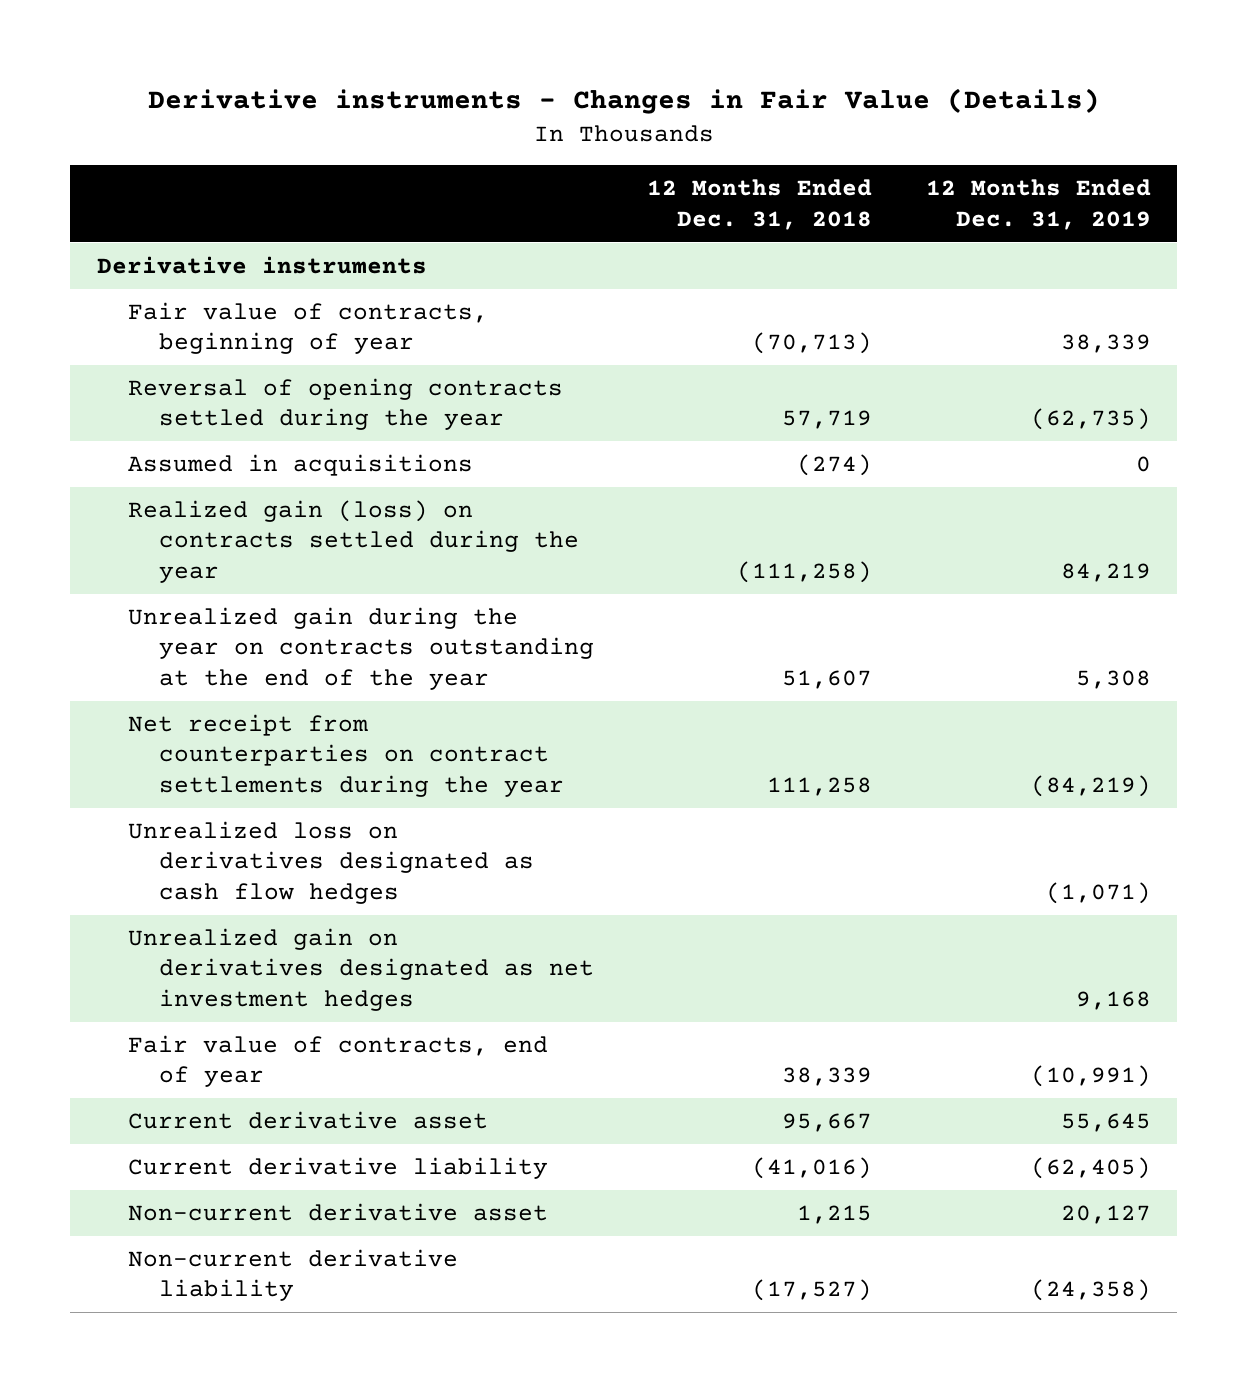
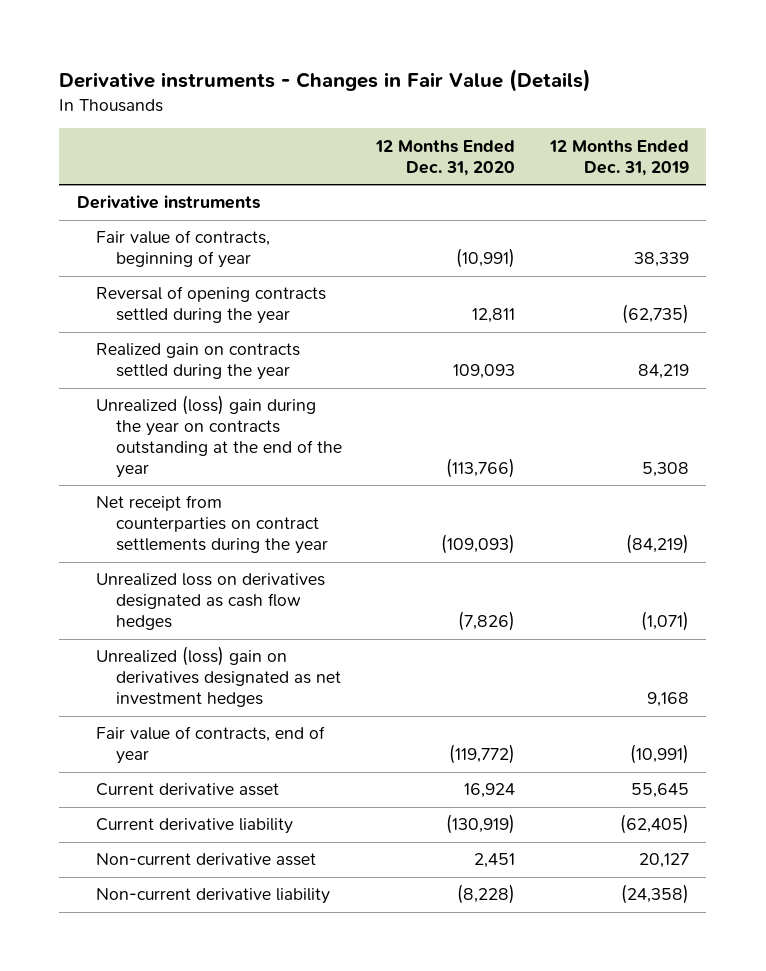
[647,179,873,230] 12 Months Ended Dec. 31, 2018 -> none
none -> [375,139,516,176] 12 Months Ended Dec. 31, 2020
[128,454,474,477] Assumed in acquisitions -> none
[128,500,580,583] Realized gain (loss) on contracts settled during the year -> [96,343,301,381] Realized gain on contracts settled during the year
[128,607,595,690] Unrealized gain during the year on contracts outstanding at the end of the year -> [96,395,342,479] Unrealized (loss) gain during the year on contracts outstanding at the end of the year
[128,928,595,1011] Unrealized gain on derivatives designated as net investment hedges -> [96,646,341,708] Unrealized (loss) gain on derivatives designated as net investment hedges

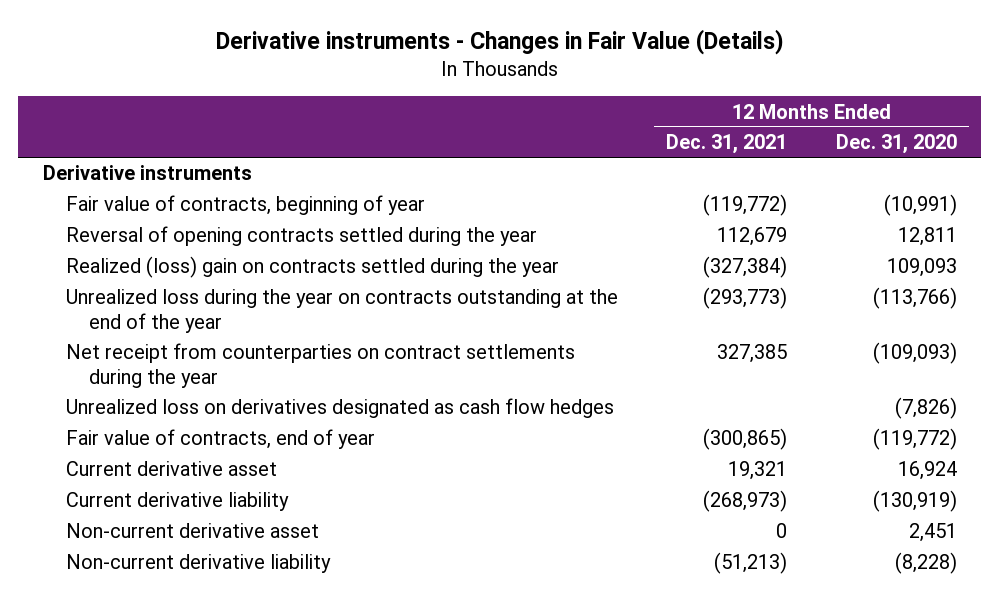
[548,139,689,176] 12 Months Ended Dec. 31, 2019 -> none
none -> [666,134,788,155] Dec. 31, 2021
[96,343,301,381] Realized gain on contracts settled during the year -> [65,256,559,279] Realized (loss) gain on contracts settled during the year
[96,395,342,479] Unrealized (loss) gain during the year on contracts outstanding at the end of the year -> [65,289,618,334] Unrealized loss during the year on contracts outstanding at the end of the year
[96,646,341,708] Unrealized (loss) gain on derivatives designated as net investment hedges -> none

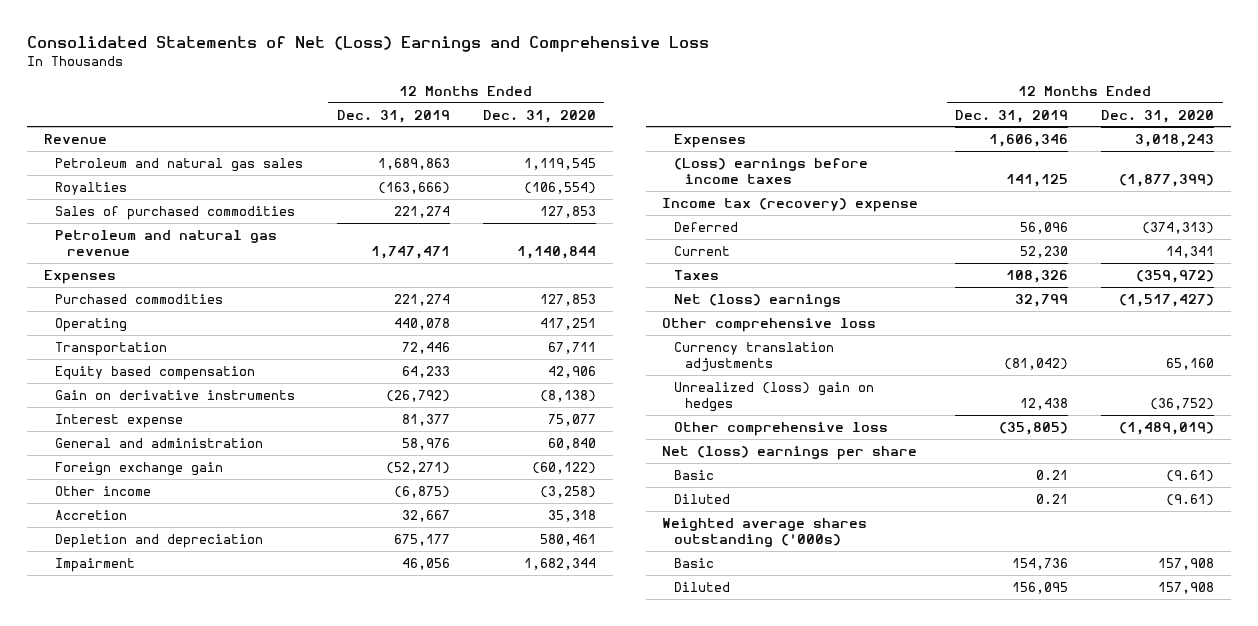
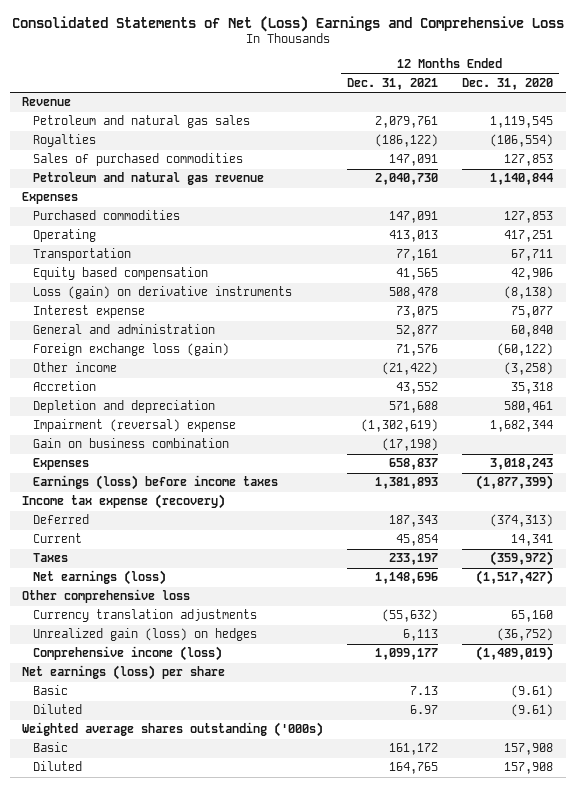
[336,109,450,123] Dec. 31, 2019 -> none
none -> [347,77,439,90] Dec. 31, 2021
[55,389,296,400] Gain on derivative instruments -> [32,286,292,300] Loss (gain) on derivative instruments
[55,461,224,476] Foreign exchange gain -> [32,343,229,357] Foreign exchange loss (gain)
[55,557,136,572] Impairment -> [32,419,236,433] Impairment (reversal) expense
none -> [32,438,229,449] Gain on business combination
[673,157,868,184] (Loss) earnings before income taxes -> [32,475,278,491] Earnings (loss) before income taxes
[662,197,919,212] Income tax (recovery) expense -> [21,494,225,510] Income tax expense (recovery)
[673,293,841,307] Net (loss) earnings -> [32,570,166,586] Net earnings (loss)
[673,381,874,412] Unrealized (loss) gain on hedges -> [32,628,257,642] Unrealized gain (loss) on hedges
[673,421,888,436] Other comprehensive loss -> [32,646,222,662] Comprehensive income (loss)
[662,445,918,460] Net (loss) earnings per share -> [21,665,225,681] Net earnings (loss) per share

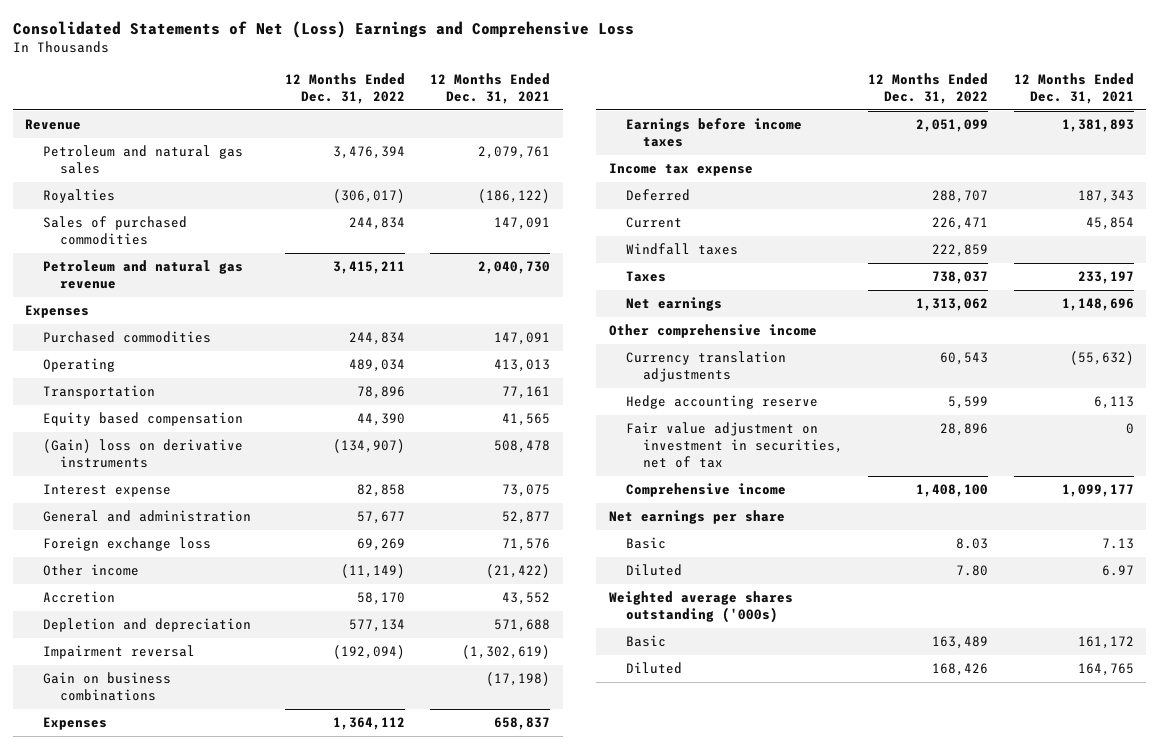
[462,77,554,90] Dec. 31, 2020 -> none
none -> [284,72,405,104] 12 Months Ended Dec. 31, 2022
[32,286,292,300] Loss (gain) on derivative instruments -> [42,439,243,469] (Gain) loss on derivative instruments
[32,343,229,357] Foreign exchange loss (gain) -> [42,537,211,552] Foreign exchange loss
[32,419,236,433] Impairment (reversal) expense -> [42,645,195,660] Impairment reversal
[32,438,229,449] Gain on business combination -> [42,672,171,702] Gain on business combinations
[32,475,278,491] Earnings (loss) before income taxes -> [626,118,803,148] Earnings before income taxes
[21,494,225,510] Income tax expense (recovery) -> [608,163,753,177] Income tax expense
none -> [626,243,739,256] Windfall taxes
[32,570,166,586] Net earnings (loss) -> [626,297,723,312] Net earnings
[21,589,190,604] Other comprehensive loss -> [608,324,817,339] Other comprehensive income
[32,628,257,642] Unrealized gain (loss) on hedges -> [626,395,819,410] Hedge accounting reserve
none -> [626,422,844,469] Fair value adjustment on investment in securities, net of tax
[32,646,222,662] Comprehensive income (loss) -> [626,483,787,498] Comprehensive income
[21,665,225,681] Net earnings (loss) per share -> [608,510,785,525] Net earnings per share

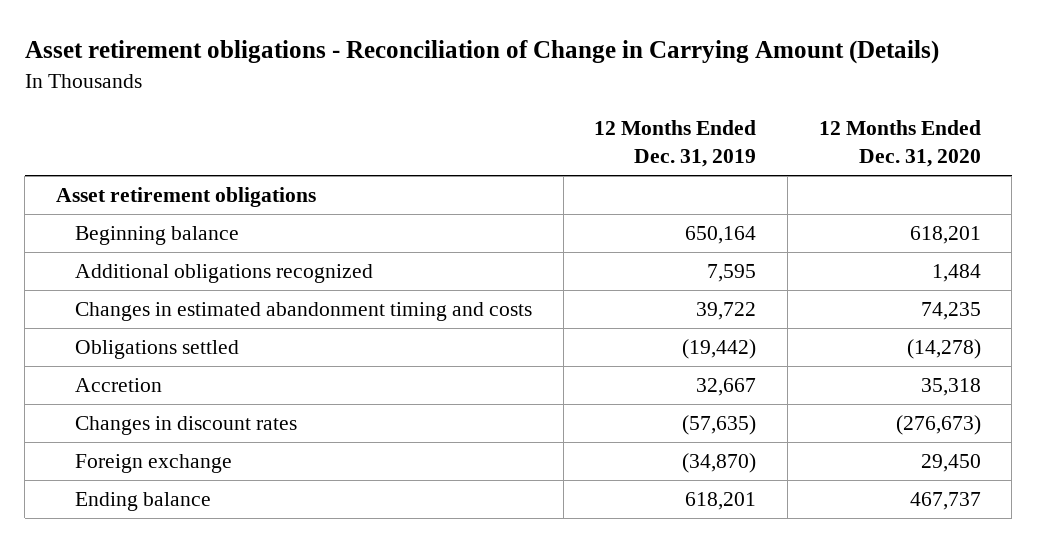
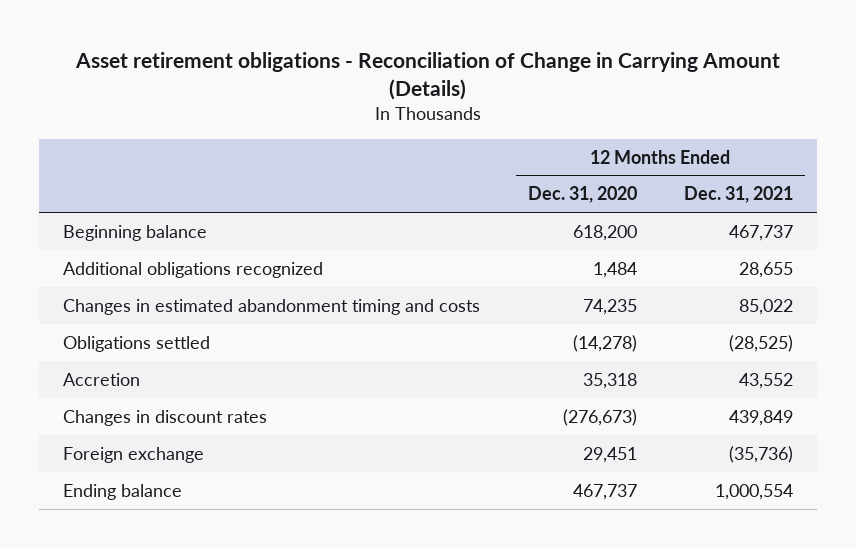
[594,120,757,168] 12 Months Ended Dec. 31, 2019 -> none
none -> [684,186,794,204] Dec. 31, 2021
[56,187,317,208] Asset retirement obligations -> none
[909,226,981,245] 618,201 -> [572,224,637,241] 618,200
[920,454,981,473] 29,450 -> [582,446,637,463] 29,451

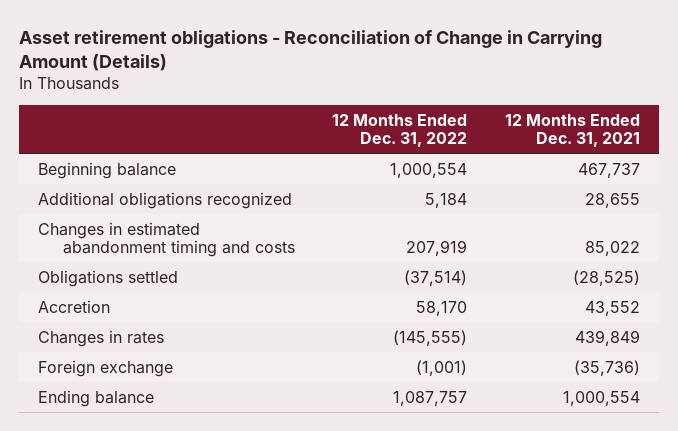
[527,186,637,204] Dec. 31, 2020 -> none
none -> [332,113,468,148] 12 Months Ended Dec. 31, 2022
[63,409,268,426] Changes in discount rates -> [37,329,164,347] Changes in rates

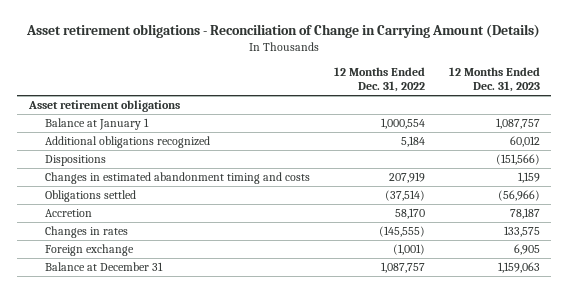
[504,113,640,148] 12 Months Ended Dec. 31, 2021 -> none
none -> [448,67,540,93] 12 Months Ended Dec. 31, 2023
none -> [27,100,180,113] Asset retirement obligations
[37,161,176,179] Beginning balance -> [45,118,150,131] Balance at January 1
none -> [45,155,107,167] Dispositions
[37,389,154,407] Ending balance -> [45,262,164,272] Balance at December 31

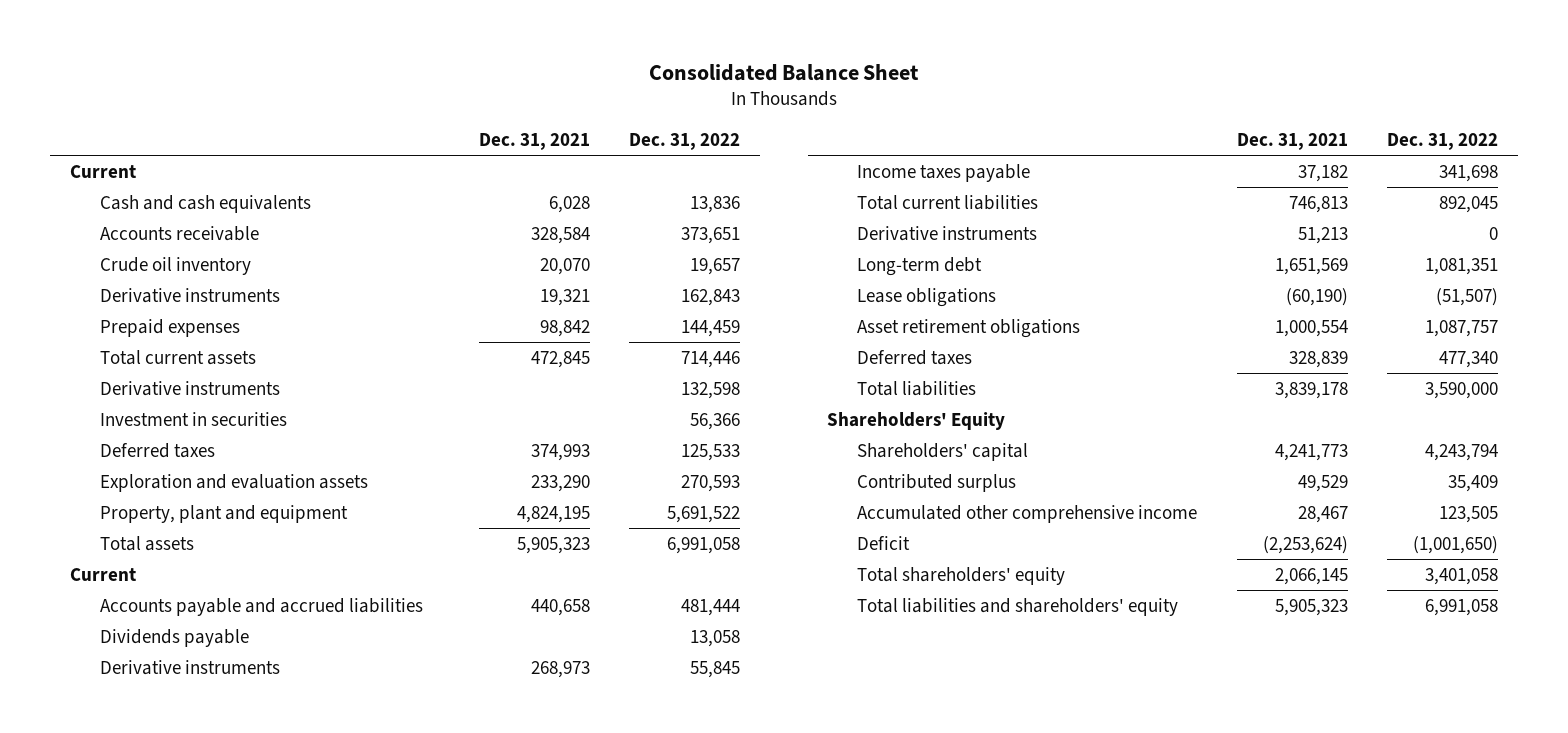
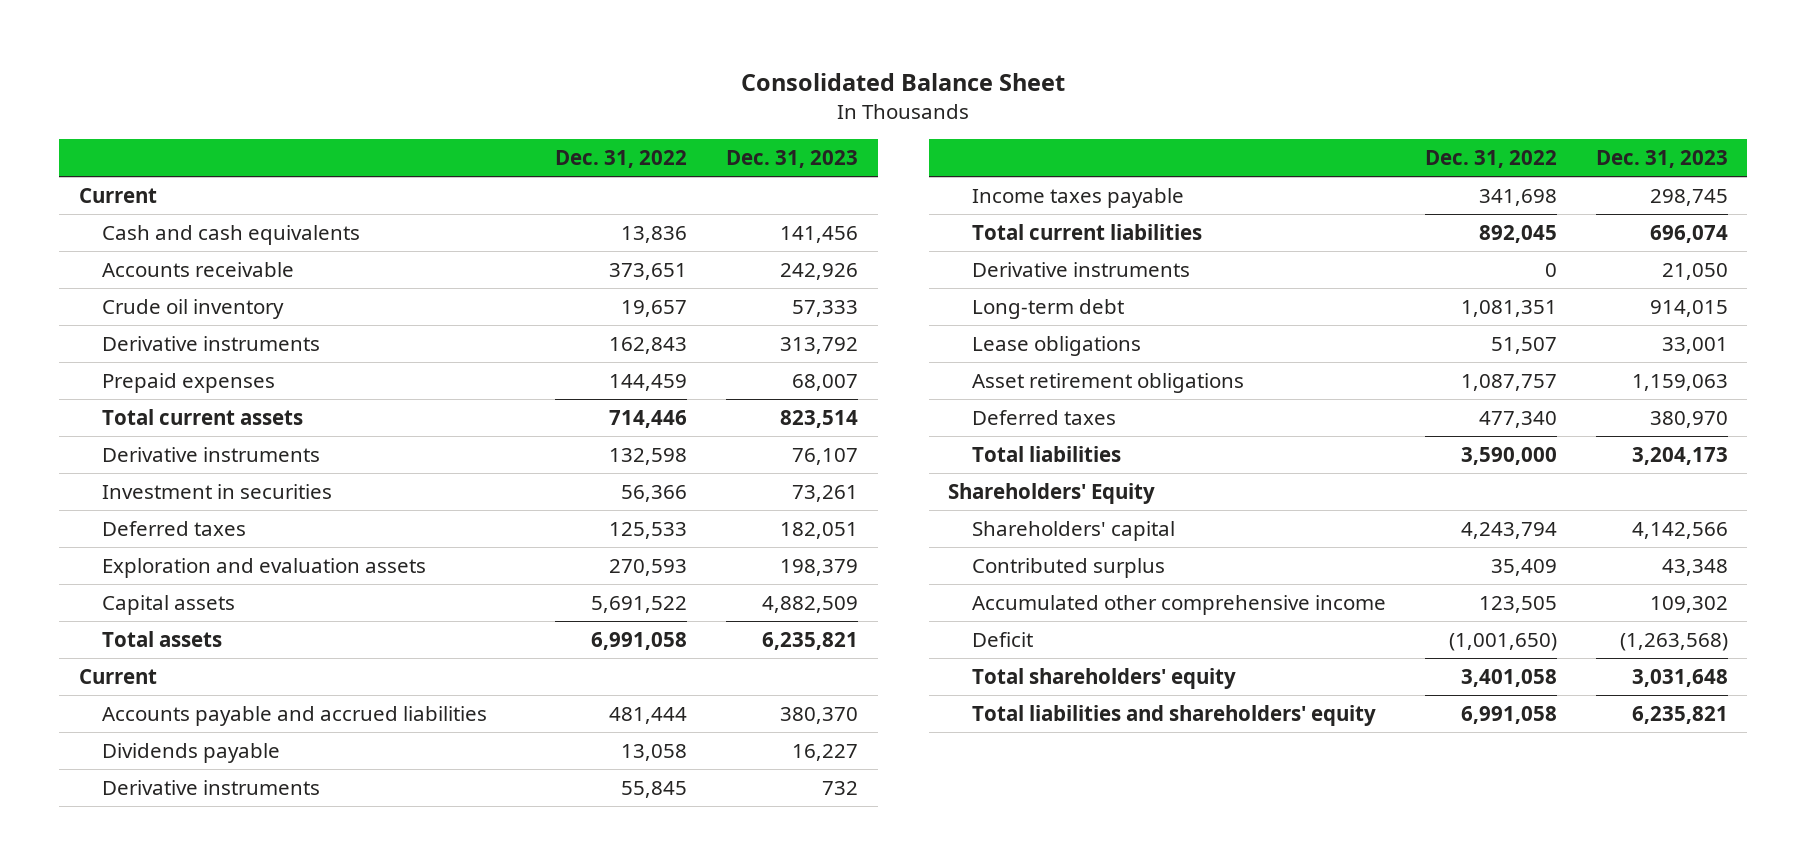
[478,133,590,151] Dec. 31, 2021 -> none
none -> [726,150,859,169] Dec. 31, 2023
[99,504,348,523] Property, plant and equipment -> [102,594,236,615] Capital assets
[1436,287,1499,306] (51,507) -> [1490,336,1557,354] 51,507

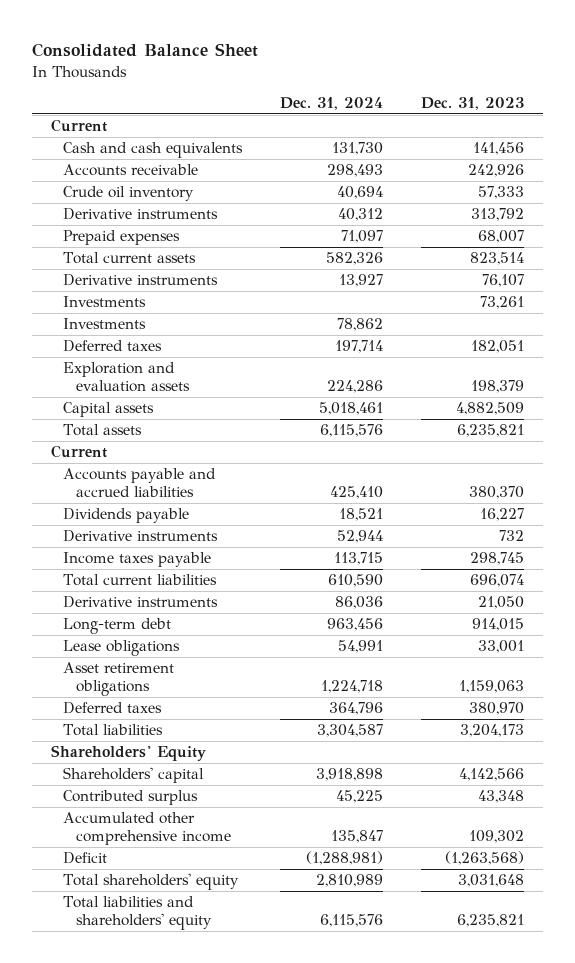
[555,150,688,169] Dec. 31, 2022 -> none
none -> [280,97,384,111] Dec. 31, 2024
[102,483,333,499] Investment in securities -> [63,296,147,308] Investments
none -> [63,318,147,330] Investments

